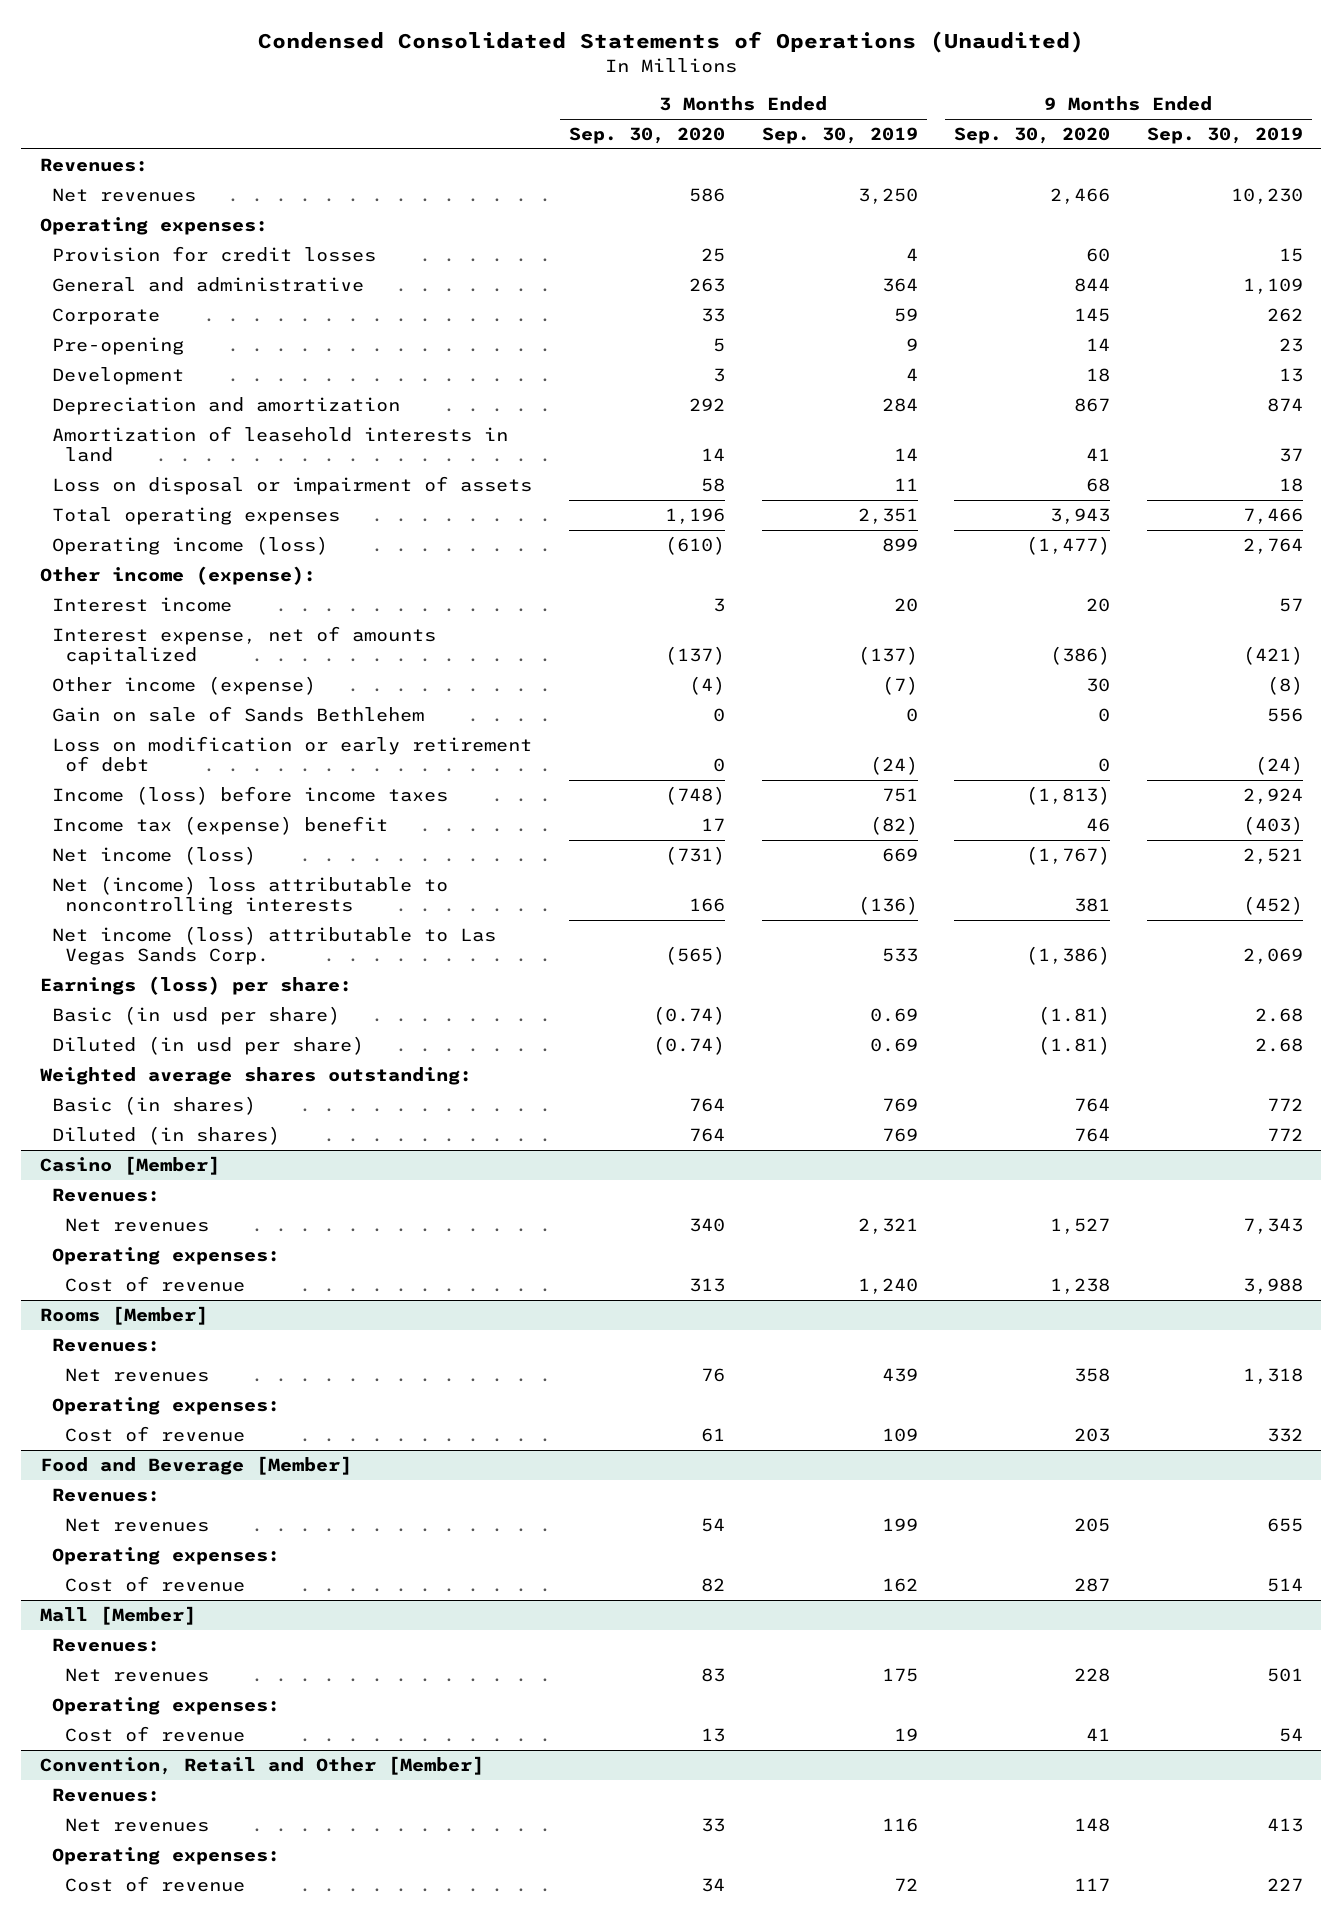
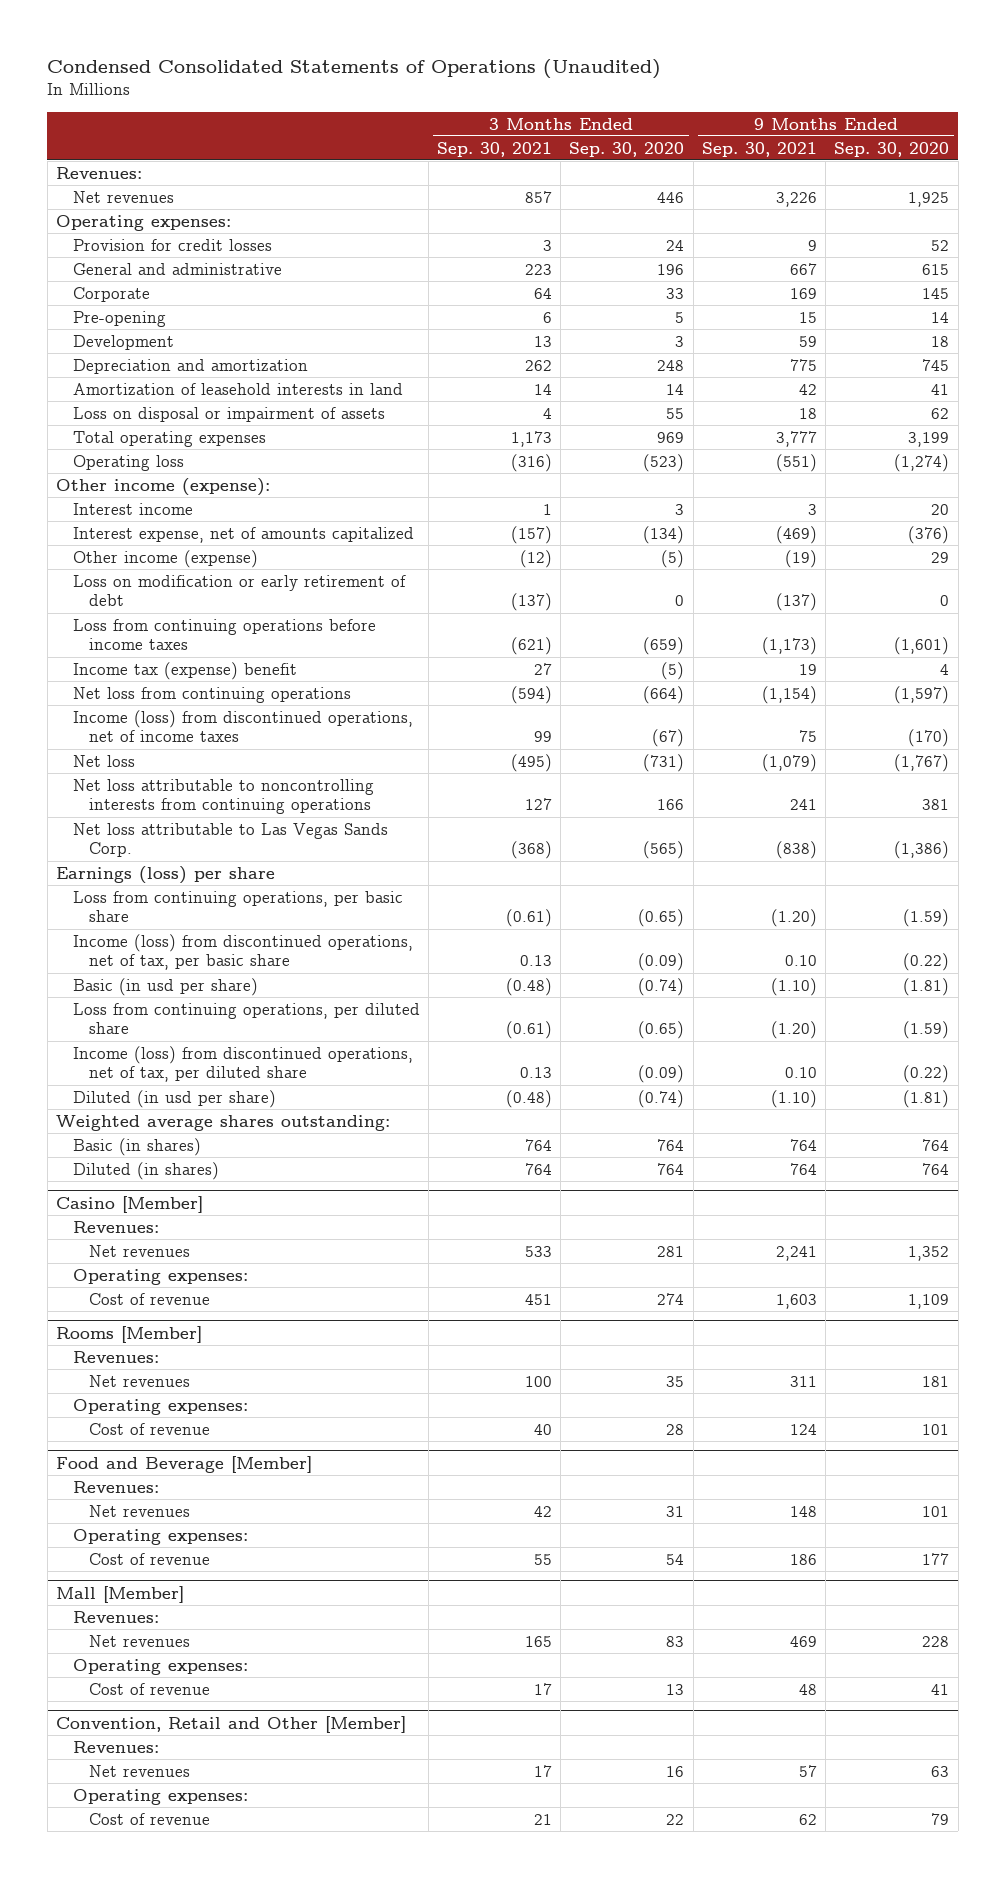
[761,126,918,144] Sep. 30, 2019 -> none
[1146,126,1303,144] Sep. 30, 2019 -> none
none -> [436,141,552,157] Sep. 30, 2021
none -> [701,141,817,157] Sep. 30, 2021
[688,187,725,202] 586 -> [657,191,685,203] 446
[1050,187,1111,204] 2,466 -> [908,191,950,207] 1,925
[700,247,725,262] 25 -> [666,239,685,251] 24
[1086,247,1111,262] 60 -> [931,239,950,251] 52
[688,277,725,292] 263 -> [657,263,685,275] 196
[1074,277,1111,292] 844 -> [922,263,950,275] 615
[688,397,725,411] 292 -> [657,359,685,371] 248
[1074,397,1111,412] 867 -> [922,358,950,371] 745
[700,477,725,492] 58 -> [666,407,685,419] 55
[1086,477,1111,492] 68 -> [931,407,950,419] 62
[664,507,725,524] 1,196 -> [657,431,685,443] 969
[1050,507,1111,524] 3,943 -> [908,431,950,447] 3,199
[52,535,329,555] Operating income (loss) -> [72,454,184,471] Operating loss
[664,535,725,555] (610) -> [643,453,685,472] (523)
[1026,535,1111,555] (1,477) -> [894,453,950,472] (1,274)
[52,705,425,722] Gain on sale of Sands Bethlehem -> none
[664,646,725,666] (137) -> [643,525,685,544] (134)
[1050,646,1111,666] (386) -> [908,525,950,544] (376)
[688,675,725,695] (4) -> [661,549,685,568] (5)
[1086,677,1111,692] 30 -> [931,551,950,563] 29
[52,785,449,805] Income (loss) before income taxes -> [72,618,376,651] Loss from continuing operations before income taxes
[664,785,725,805] (748) -> [643,637,685,656] (659)
[1026,785,1111,805] (1,813) -> [894,637,950,656] (1,601)
[700,817,725,831] 17 -> [661,661,685,680] (5)
[1086,817,1111,832] 46 -> [940,663,950,675] 4
none -> [72,686,351,703] Net loss from continuing operations
none -> [72,709,413,743] Income (loss) from discontinued operations, net of income taxes
[52,845,257,865] Net income (loss) -> [72,754,135,767] Net loss
[52,875,449,916] Net (income) loss attributable to noncontrolling interests -> [72,778,374,815] Net loss attributable to noncontrolling interests from continuing operations
[52,925,497,966] Net income (loss) attributable to Las Vegas Sands Corp. -> [72,822,388,858] Net loss attributable to Las Vegas Sands Corp.
[39,975,352,995] Earnings (loss) per share: -> [55,865,275,884] Earnings (loss) per share
none -> [72,890,403,923] Loss from continuing operations, per basic share
none -> [72,933,413,971] Income (loss) from discontinued operations, net of tax, per basic share
none -> [72,1002,420,1035] Loss from continuing operations, per diluted share
none -> [72,1045,413,1083] Income (loss) from discontinued operations, net of tax, per diluted share
[688,1217,725,1232] 340 -> [657,1245,685,1257] 281
[1050,1217,1111,1234] 1,527 -> [908,1245,950,1261] 1,352
[688,1277,725,1292] 313 -> [657,1292,685,1305] 274
[1050,1277,1111,1294] 1,238 -> [908,1293,950,1309] 1,109
[700,1367,725,1382] 76 -> [666,1375,685,1387] 35
[1074,1367,1111,1382] 358 -> [922,1375,950,1387] 181
[700,1427,725,1442] 61 -> [666,1423,685,1435] 28
[1074,1427,1111,1442] 203 -> [922,1423,950,1435] 101
[700,1517,725,1532] 54 -> [666,1505,685,1517] 31
[1074,1517,1111,1532] 205 -> [922,1505,950,1517] 101
[700,1577,725,1592] 82 -> [666,1553,685,1565] 54
[1074,1577,1111,1592] 287 -> [922,1552,950,1565] 177
[700,1817,725,1832] 33 -> [666,1765,685,1777] 16
[1074,1817,1111,1832] 148 -> [931,1765,950,1777] 63
[700,1877,725,1892] 34 -> [666,1813,685,1825] 22
[1074,1877,1111,1891] 117 -> [931,1812,950,1825] 79

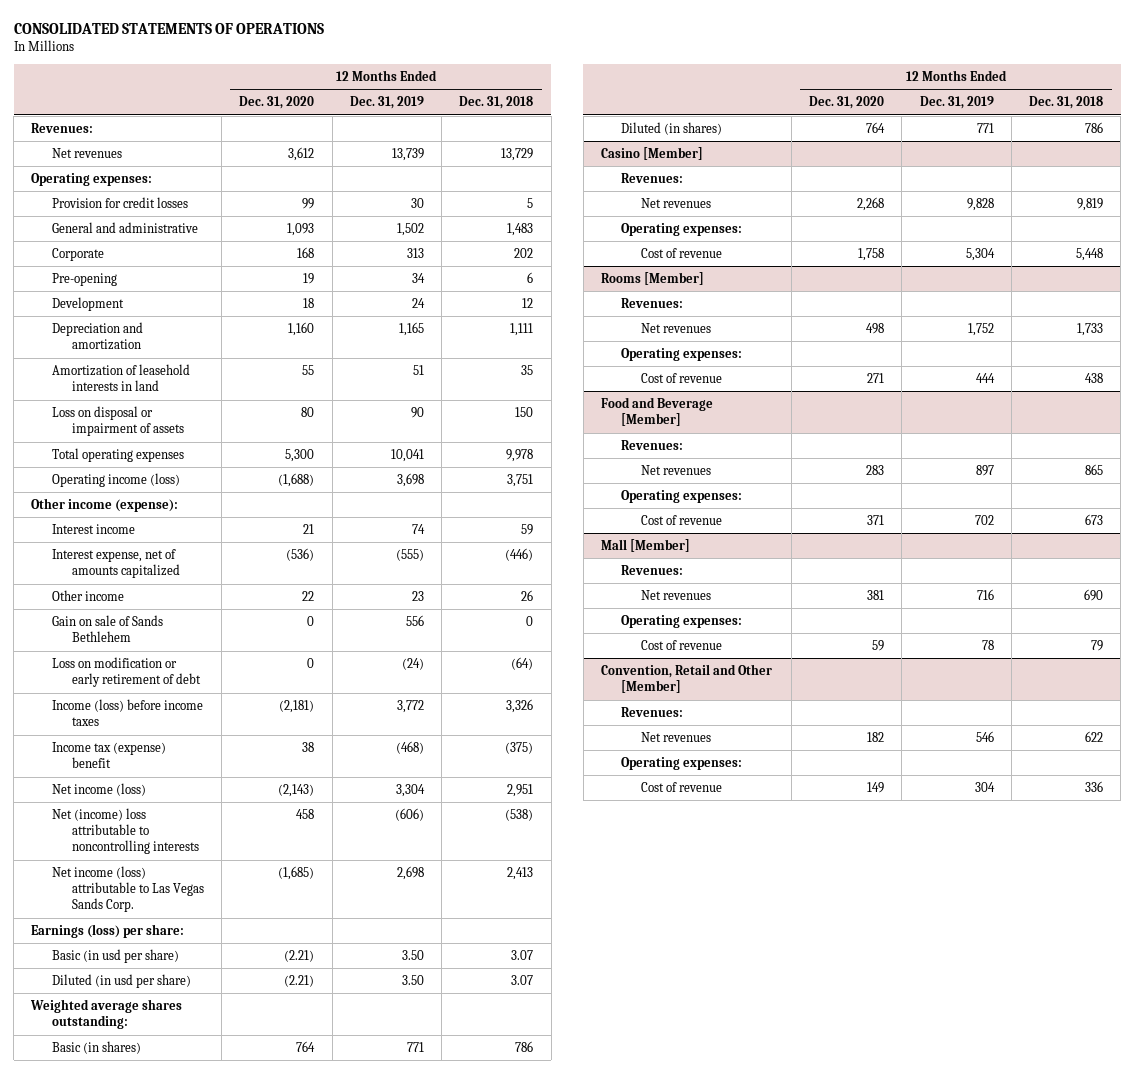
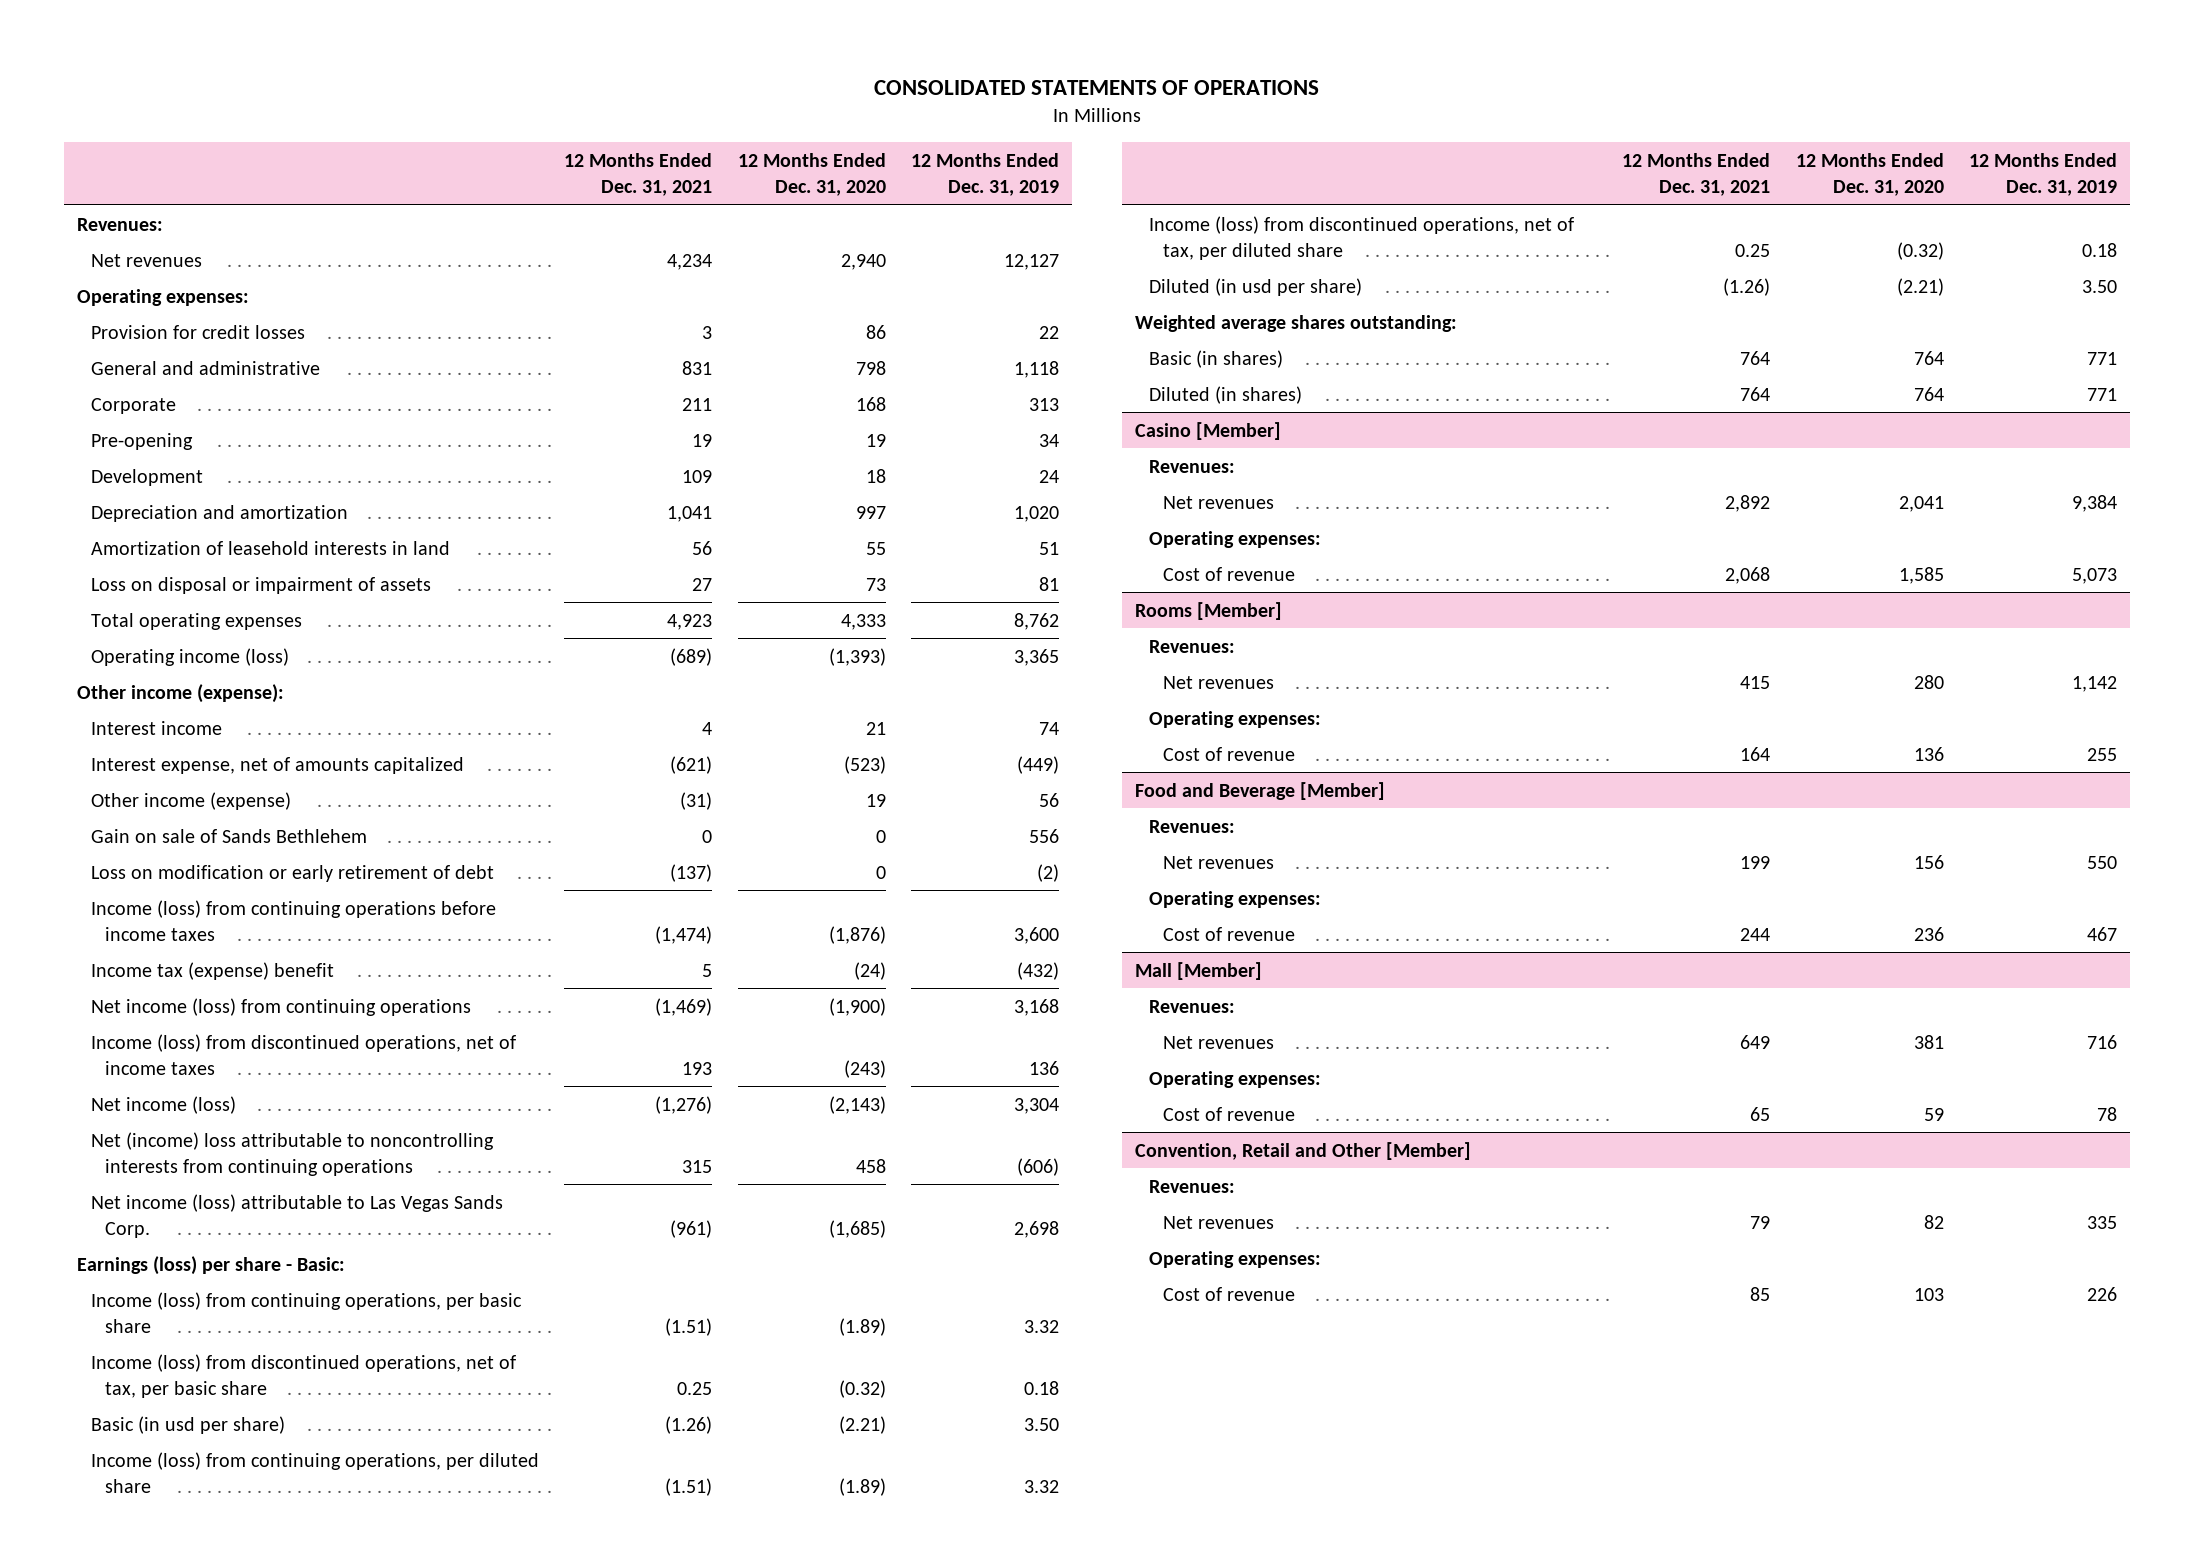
[459,96,534,110] Dec. 31, 2018 -> none
none -> [564,153,713,196] 12 Months Ended Dec. 31, 2021
[288,147,315,162] 3,612 -> [840,253,886,270] 2,940
[391,148,424,162] 13,739 -> [1004,253,1060,270] 12,127
[302,198,315,210] 99 -> [865,324,886,339] 86
[410,198,424,209] 30 -> [1039,325,1060,339] 22
[287,223,315,237] 1,093 -> [855,360,886,375] 798
[396,223,424,237] 1,502 -> [1014,360,1060,378] 1,118
[288,322,315,337] 1,160 -> [855,505,886,519] 997
[398,322,424,337] 1,165 -> [1014,505,1060,522] 1,020
[301,407,315,418] 80 -> [865,577,886,591] 73
[410,407,424,419] 90 -> [1039,576,1060,591] 81
[285,449,315,463] 5,300 -> [840,613,886,630] 4,333
[390,449,424,463] 10,041 -> [1014,612,1060,630] 8,762
[278,473,315,488] (1,688) -> [828,647,886,666] (1,393)
[396,473,424,488] 3,698 -> [1014,648,1060,666] 3,365
[286,548,315,562] (536) -> [843,755,886,774] (523)
[395,549,424,562] (555) -> [1017,755,1060,774] (449)
[51,590,124,602] Other income -> [91,791,292,810] Other income (expense)
[302,591,315,602] 22 -> [865,793,886,807] 19
[411,591,424,602] 23 -> [1039,792,1060,807] 56
[401,658,424,671] (24) -> [1037,863,1060,882] (2)
[51,699,203,727] Income (loss) before income taxes -> [91,899,497,941] Income (loss) from continuing operations before income taxes
[279,700,315,714] (2,181) -> [828,925,886,944] (1,876)
[396,700,424,714] 3,772 -> [1014,926,1060,944] 3,600
[302,742,315,753] 38 -> [853,961,886,980] (24)
[395,741,424,755] (468) -> [1017,961,1060,980] (432)
none -> [91,997,472,1016] Net income (loss) from continuing operations
none -> [91,1033,517,1075] Income (loss) from discontinued operations, net of income taxes
[51,808,199,855] Net (income) loss attributable to noncontrolling interests -> [91,1131,495,1176] Net (income) loss attributable to noncontrolling interests from continuing operations
[31,924,185,939] Earnings (loss) per share: -> [76,1255,345,1275] Earnings (loss) per share - Basic:
none -> [91,1291,523,1333] Income (loss) from continuing operations, per basic share
none -> [91,1353,517,1398] Income (loss) from discontinued operations, net of tax, per basic share
none -> [91,1451,540,1493] Income (loss) from continuing operations, per diluted share
none -> [1149,215,1575,260] Income (loss) from discontinued operations, net of tax, per diluted share
[856,197,884,212] 2,268 -> [1898,495,1944,512] 2,041
[966,198,994,212] 9,828 -> [2072,494,2118,512] 9,384
[857,248,884,262] 1,758 -> [1898,566,1944,584] 1,585
[965,248,995,262] 5,304 -> [2072,567,2118,584] 5,073
[865,323,884,335] 498 -> [1913,674,1944,689] 280
[967,323,994,337] 1,752 -> [2072,675,2118,692] 1,142
[866,373,884,384] 271 -> [1913,746,1944,761] 136
[975,373,995,384] 444 -> [2087,747,2118,761] 255
[865,465,884,476] 283 -> [1913,854,1944,869] 156
[975,465,994,477] 897 -> [2087,855,2118,869] 550
[866,515,884,526] 371 -> [1913,926,1944,941] 236
[974,515,994,526] 702 -> [2087,926,2118,941] 467
[866,732,884,743] 182 -> [1923,1214,1944,1229] 82
[975,731,994,743] 546 -> [2087,1215,2118,1229] 335
[866,782,884,794] 149 -> [1913,1287,1944,1301] 103
[974,782,995,793] 304 -> [2087,1286,2118,1301] 226

